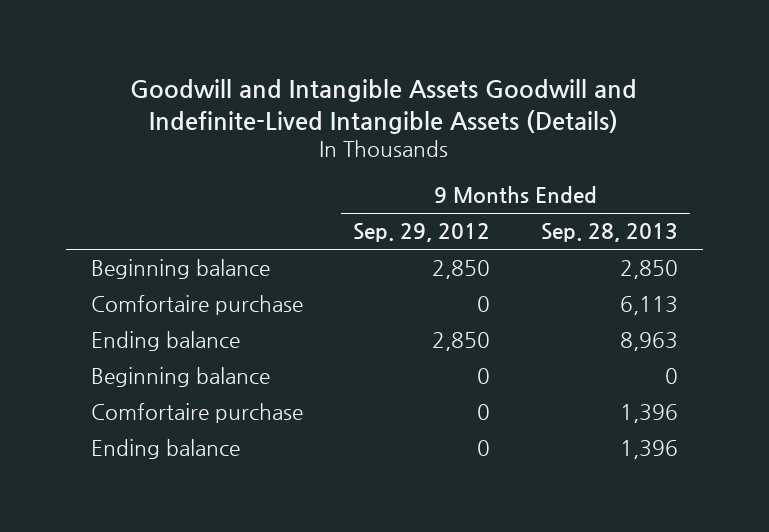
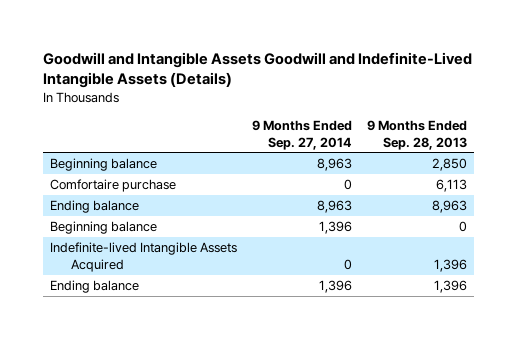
[353,223,491,243] Sep. 29, 2012 -> none
none -> [251,119,352,150] 9 Months Ended Sep. 27, 2014
[91,403,304,424] Comfortaire purchase -> [50,242,238,272] Indefinite-lived Intangible Assets Acquired

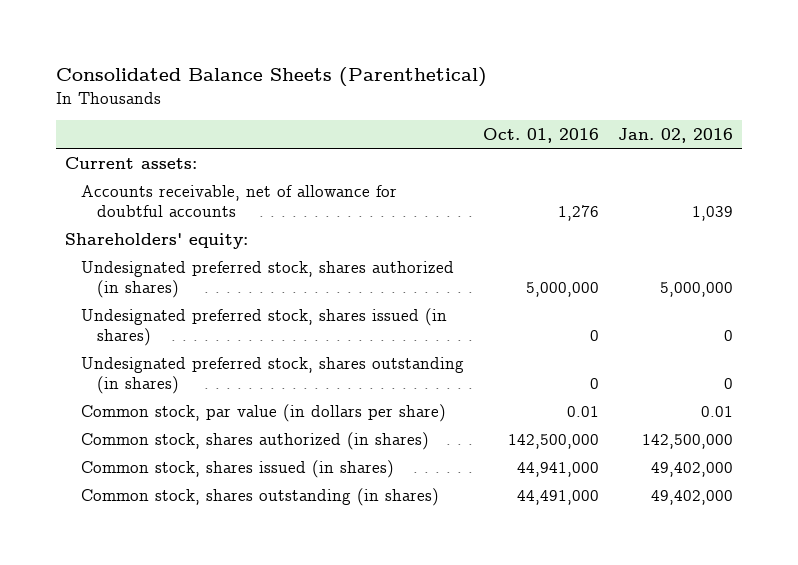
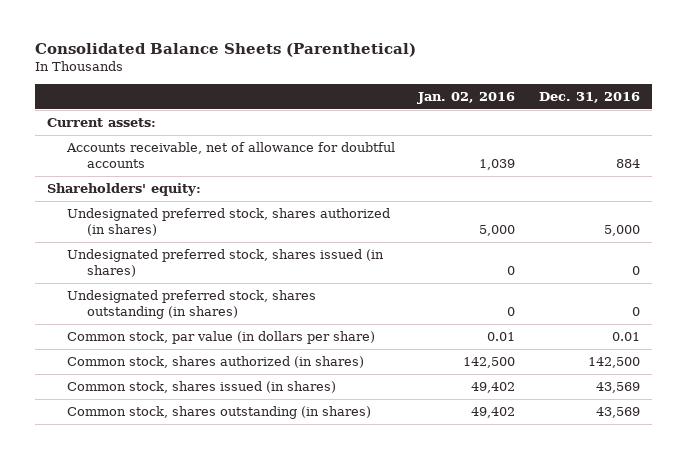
[482,127,599,143] Oct. 01, 2016 -> none
none -> [538,92,640,104] Dec. 31, 2016
[659,282,733,298] 5,000,000 -> [479,224,516,236] 5,000
[641,433,733,449] 142,500,000 -> [463,357,516,369] 142,500
[650,461,733,477] 49,402,000 -> [471,382,516,394] 49,402
[650,489,733,505] 49,402,000 -> [471,407,516,419] 49,402

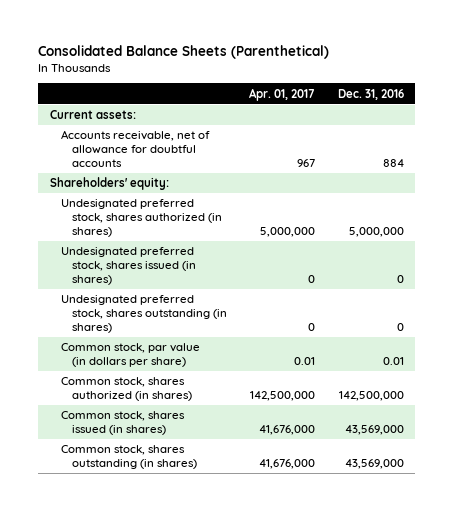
[417,92,516,105] Jan. 02, 2016 -> none
none -> [249,87,316,101] Apr. 01, 2017
[603,224,640,236] 5,000 -> [349,227,405,238] 5,000,000
[587,357,640,369] 142,500 -> [339,391,405,402] 142,500,000
[595,382,640,394] 43,569 -> [345,425,405,436] 43,569,000
[595,407,640,419] 43,569 -> [345,459,405,470] 43,569,000

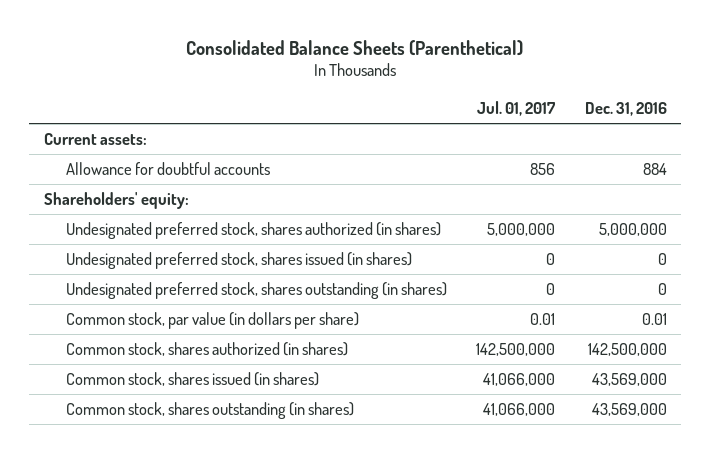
[249,87,316,101] Apr. 01, 2017 -> none
none -> [477,100,557,116] Jul. 01, 2017
[60,130,210,168] Accounts receivable, net of allowance for doubtful accounts -> [66,162,271,176] Allowance for doubtful accounts

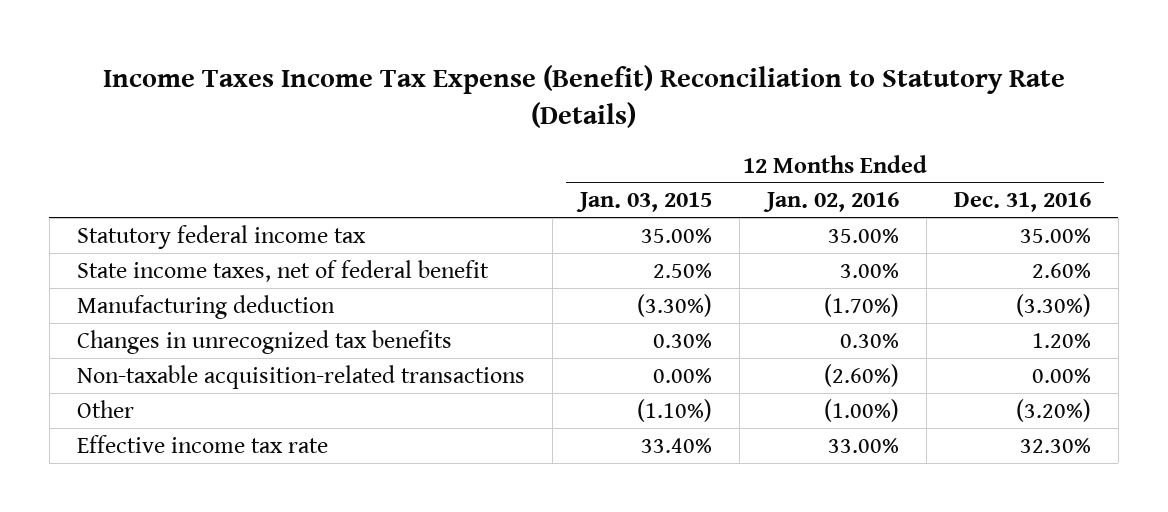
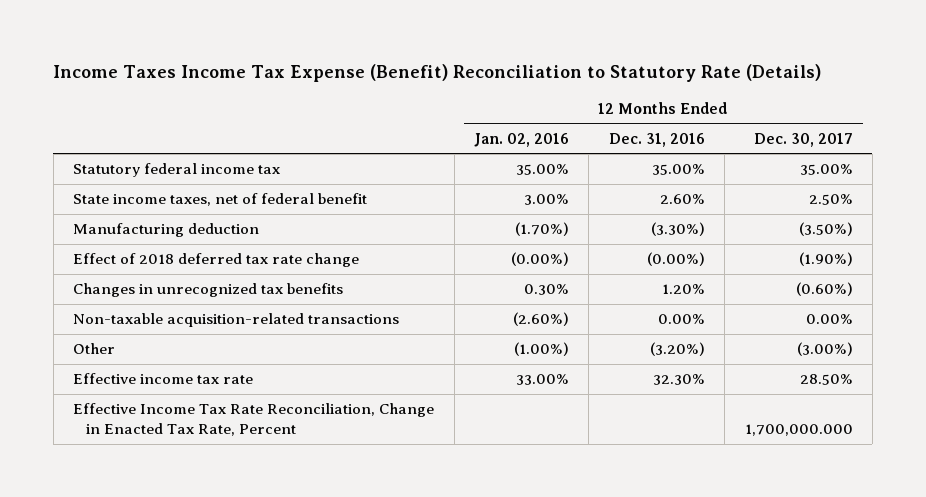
[575,192,712,213] Jan. 03, 2015 -> none
none -> [753,132,853,147] Dec. 30, 2017
none -> [73,253,360,268] Effect of 2018 deferred tax rate change
none -> [73,403,435,437] Effective Income Tax Rate Reconciliation, Change in Enacted Tax Rate, Percent

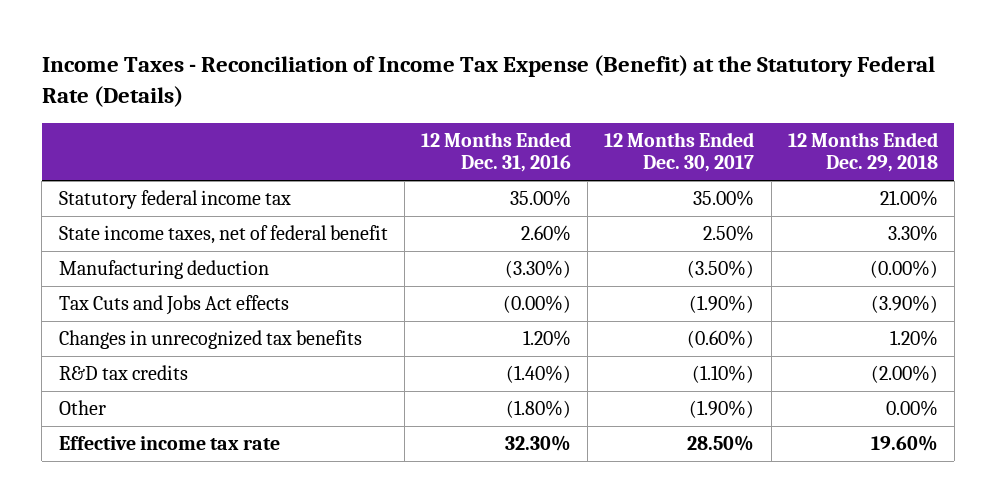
[53,63,822,82] Income Taxes Income Tax Expense (Benefit) Reconciliation to Statutory Rate (Details) -> [41,55,935,107] Income Taxes - Reconciliation of Income Tax Expense (Benefit) at the Statutory Federal Rate (Details)
[473,132,569,147] Jan. 02, 2016 -> none
none -> [787,131,938,173] 12 Months Ended Dec. 29, 2018
[73,253,360,268] Effect of 2018 deferred tax rate change -> none
none -> [58,295,289,316] Tax Cuts and Jobs Act effects
[73,313,400,328] Non-taxable acquisition-related transactions -> none
none -> [58,365,188,381] R&D tax credits
[649,342,705,357] (3.20%) -> [506,400,572,419] (1.80%)
[796,342,853,357] (3.00%) -> [689,400,755,419] (1.90%)
[73,403,435,437] Effective Income Tax Rate Reconciliation, Change in Enacted Tax Rate, Percent -> none

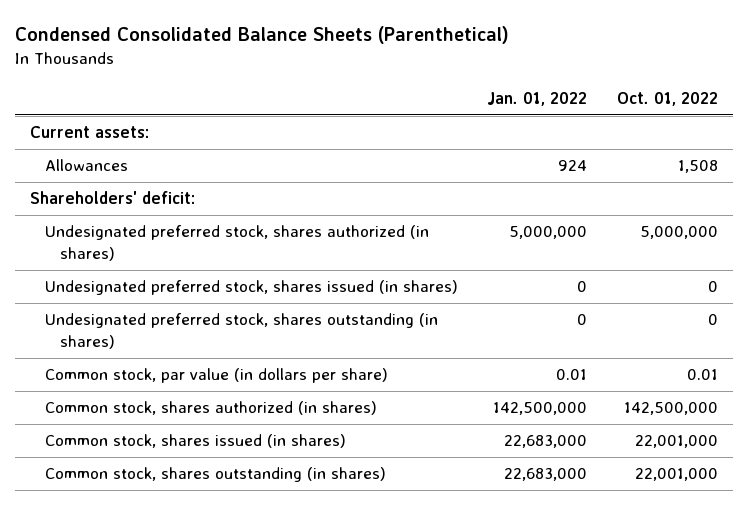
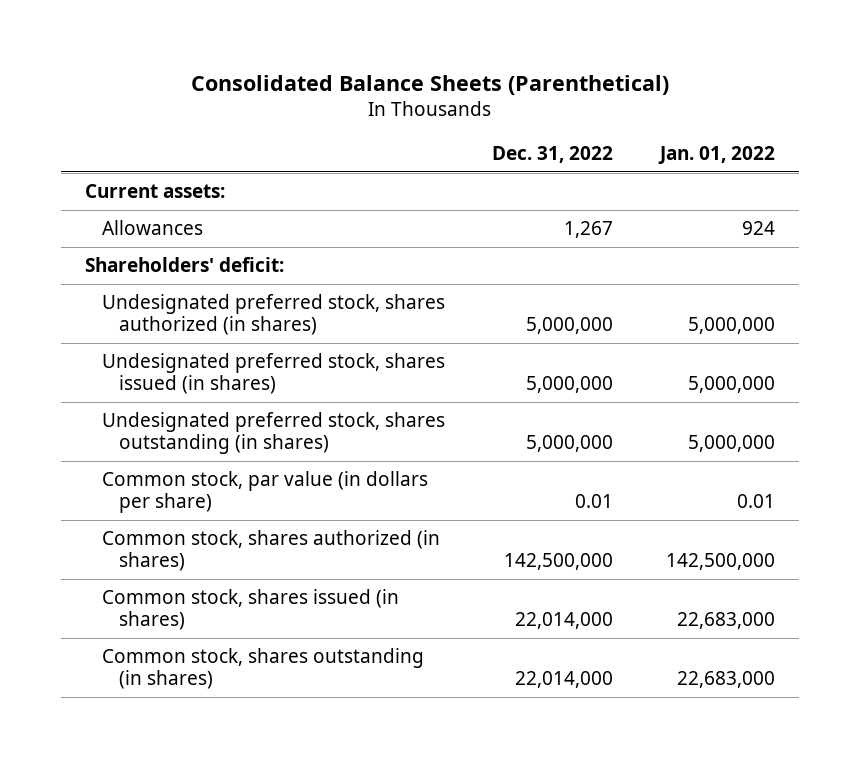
[15,26,510,45] Condensed Consolidated Balance Sheets (Parenthetical) -> [191,74,670,95] Consolidated Balance Sheets (Parenthetical)
[617,91,719,106] Oct. 01, 2022 -> none
none -> [492,146,614,164] Dec. 31, 2022
[577,281,588,293] 0 -> [688,376,776,394] 5,000,000
[577,314,588,326] 0 -> [688,435,776,453] 5,000,000

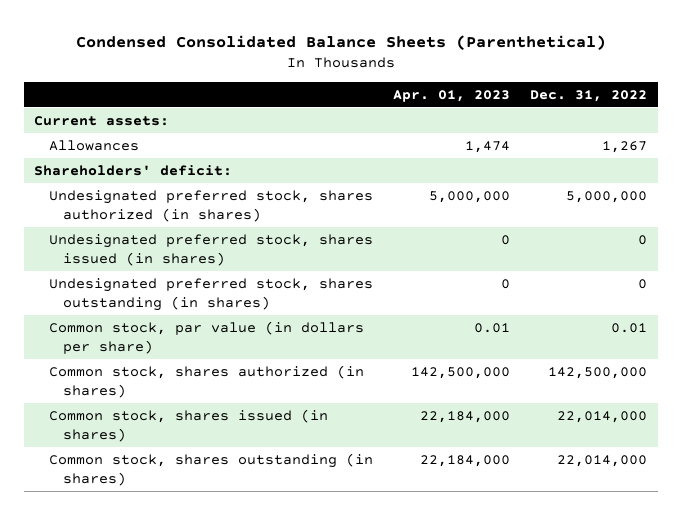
[191,74,670,95] Consolidated Balance Sheets (Parenthetical) -> [75,35,606,51] Condensed Consolidated Balance Sheets (Parenthetical)
[658,146,776,165] Jan. 01, 2022 -> none
none -> [392,89,510,102] Apr. 01, 2023
[526,376,614,394] 5,000,000 -> [638,234,648,245] 0
[526,435,614,453] 5,000,000 -> [638,278,648,289] 0

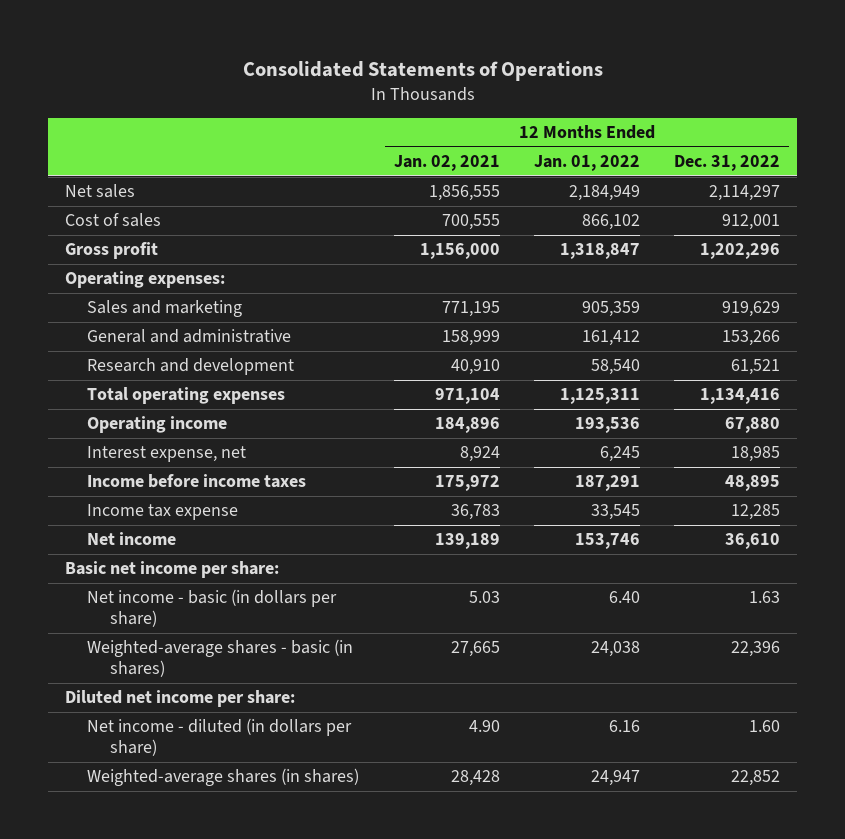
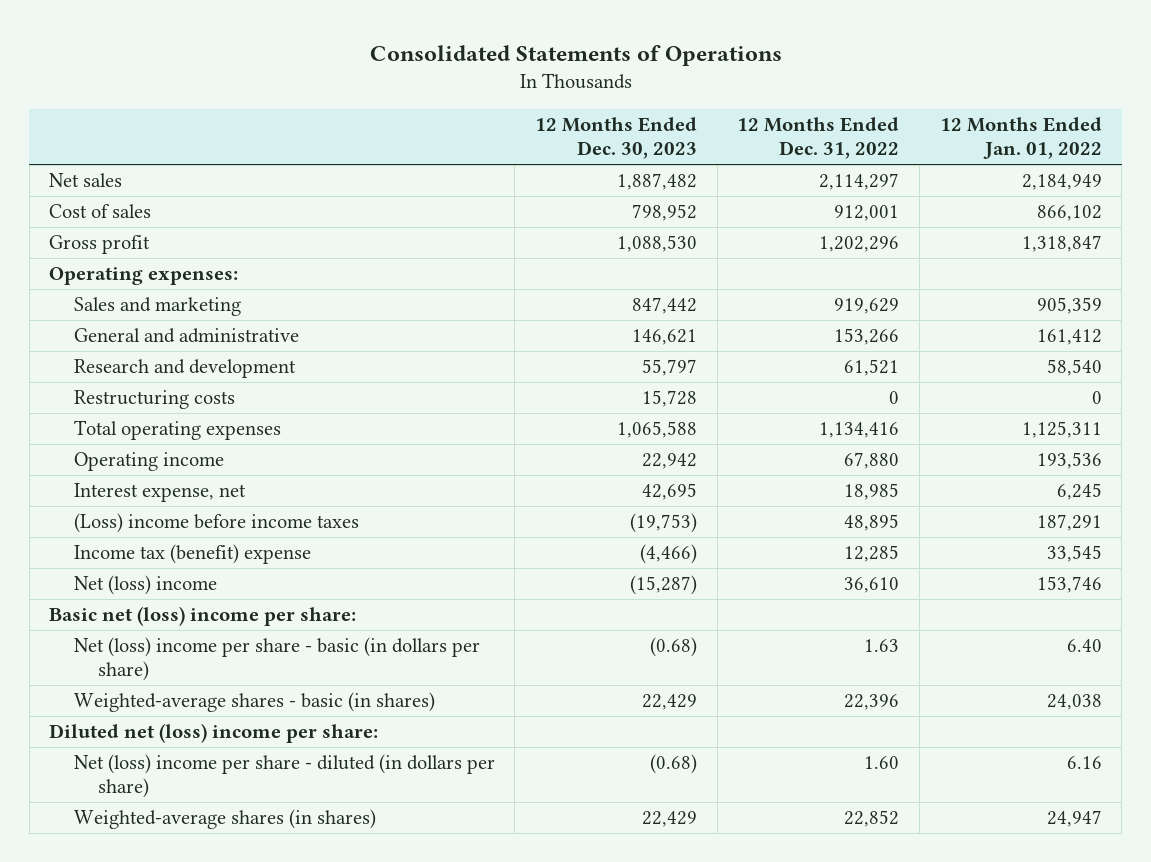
[393,155,500,172] Jan. 02, 2021 -> none
none -> [534,116,697,160] 12 Months Ended Dec. 30, 2023
none -> [73,390,235,410] Restructuring costs
[87,474,307,489] Income before income taxes -> [73,513,359,534] (Loss) income before income taxes
[87,504,239,521] Income tax expense -> [73,544,311,565] Income tax (benefit) expense
[87,532,177,546] Net income -> [73,575,217,596] Net (loss) income
[65,561,280,579] Basic net income per share: -> [49,606,357,627] Basic net (loss) income per share:
[87,589,338,628] Net income - basic (in dollars per share) -> [73,637,480,682] Net (loss) income per share - basic (in dollars per share)
[65,690,296,708] Diluted net income per share: -> [49,723,379,744] Diluted net (loss) income per share:
[87,718,353,757] Net income - diluted (in dollars per share) -> [73,754,495,799] Net (loss) income per share - diluted (in dollars per share)

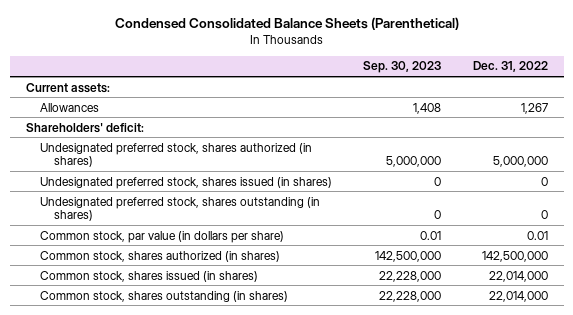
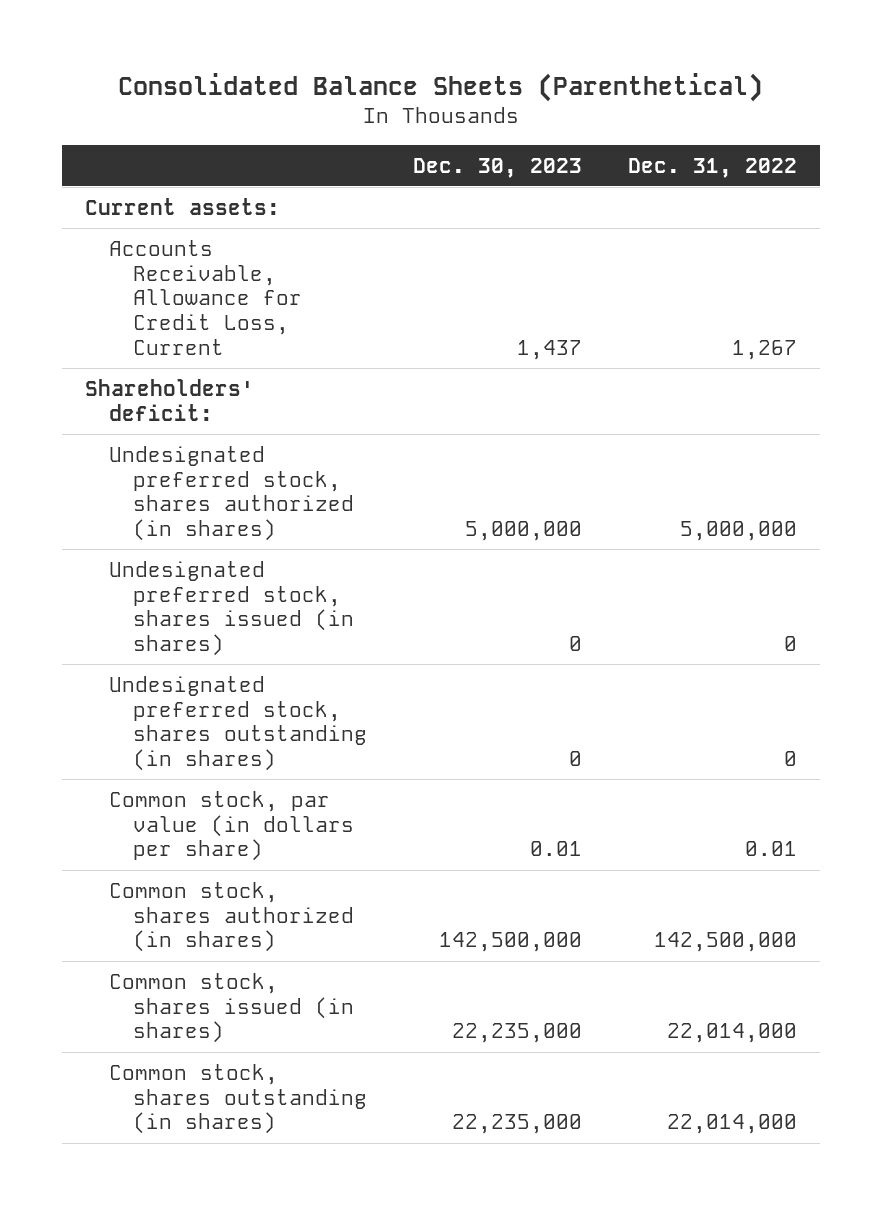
[114,17,459,31] Condensed Consolidated Balance Sheets (Parenthetical) -> [117,72,763,102] Consolidated Balance Sheets (Parenthetical)
[363,61,442,74] Sep. 30, 2023 -> none
none -> [412,157,582,178] Dec. 30, 2023
[39,102,99,112] Allowances -> [108,240,302,355] Accounts Receivable, Allowance for Credit Loss, Current

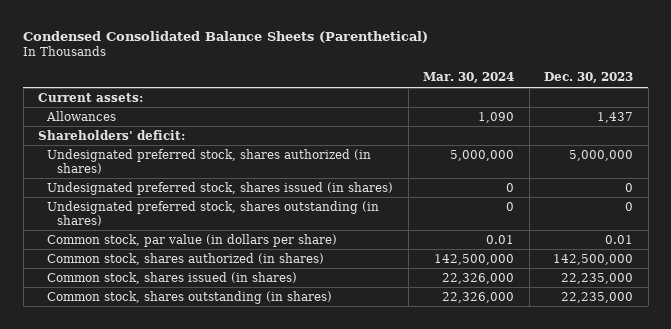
[117,72,763,102] Consolidated Balance Sheets (Parenthetical) -> [23,30,429,43] Condensed Consolidated Balance Sheets (Parenthetical)
[627,157,797,178] Dec. 31, 2022 -> none
none -> [423,72,515,84] Mar. 30, 2024
[108,240,302,355] Accounts Receivable, Allowance for Credit Loss, Current -> [46,110,117,121] Allowances

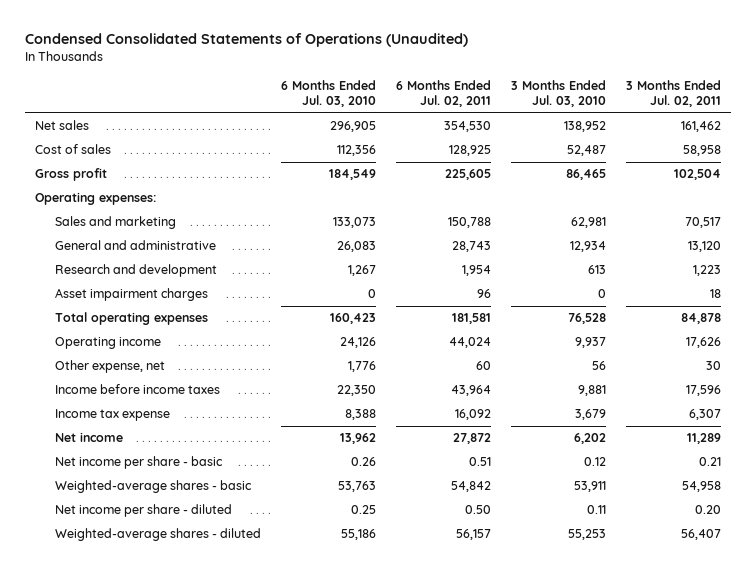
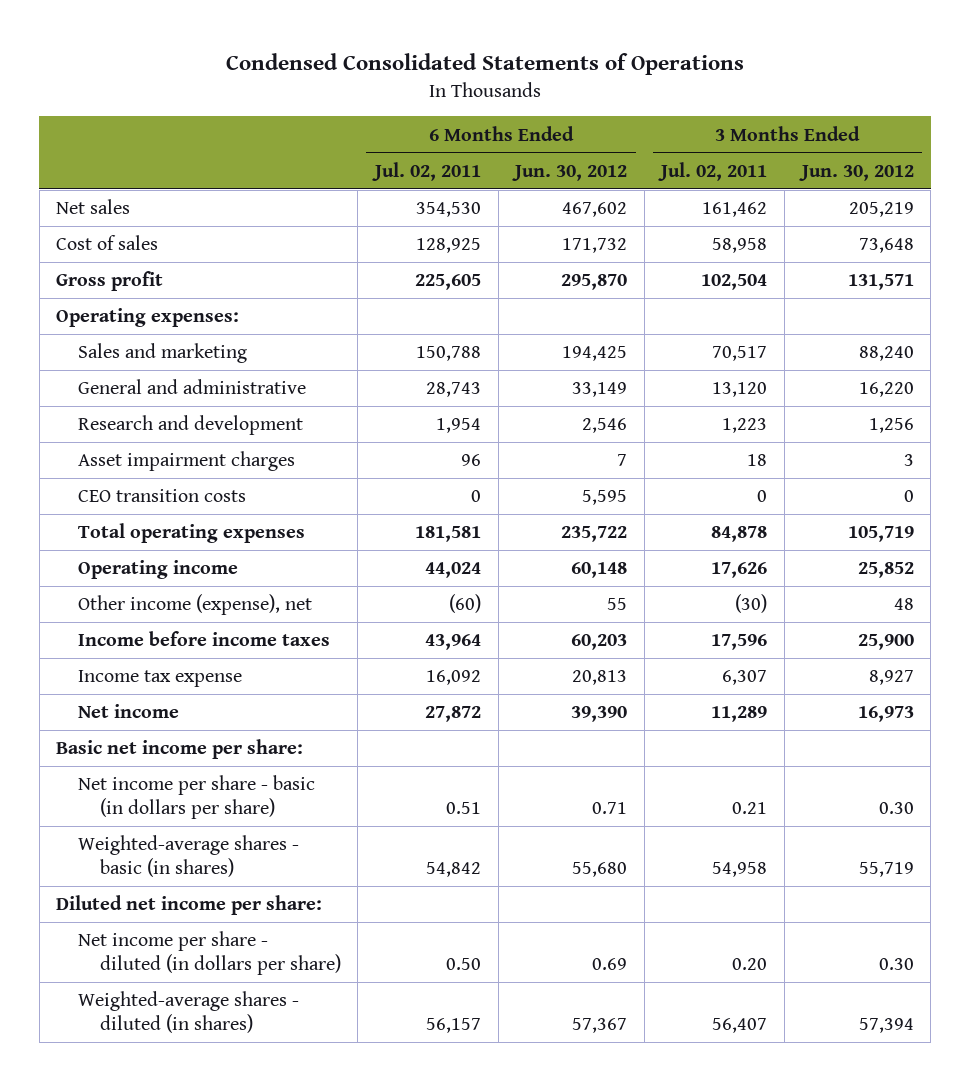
[24,33,468,48] Condensed Consolidated Statements of Operations (Unaudited) -> [225,52,744,75] Condensed Consolidated Statements of Operations
[280,80,376,108] 6 Months Ended Jul. 03, 2010 -> none
[511,80,607,108] 3 Months Ended Jul. 03, 2010 -> none
none -> [512,164,628,181] Jun. 30, 2012
none -> [798,164,914,181] Jun. 30, 2012
none -> [78,489,247,503] CEO transition costs
[54,360,165,374] Other expense, net -> [78,594,313,616] Other income (expense), net
[475,361,491,371] 60 -> [449,594,482,614] (60)
[706,361,722,371] 30 -> [735,594,768,614] (30)
none -> [56,739,304,760] Basic net income per share:
[54,456,223,470] Net income per share - basic -> [78,775,316,820] Net income per share - basic (in dollars per share)
[54,480,252,494] Weighted-average shares - basic -> [78,835,300,878] Weighted-average shares - basic (in shares)
none -> [56,895,323,916] Diluted net income per share:
[54,504,232,518] Net income per share - diluted -> [78,931,341,976] Net income per share - diluted (in dollars per share)
[54,528,261,542] Weighted-average shares - diluted -> [78,991,300,1034] Weighted-average shares - diluted (in shares)

